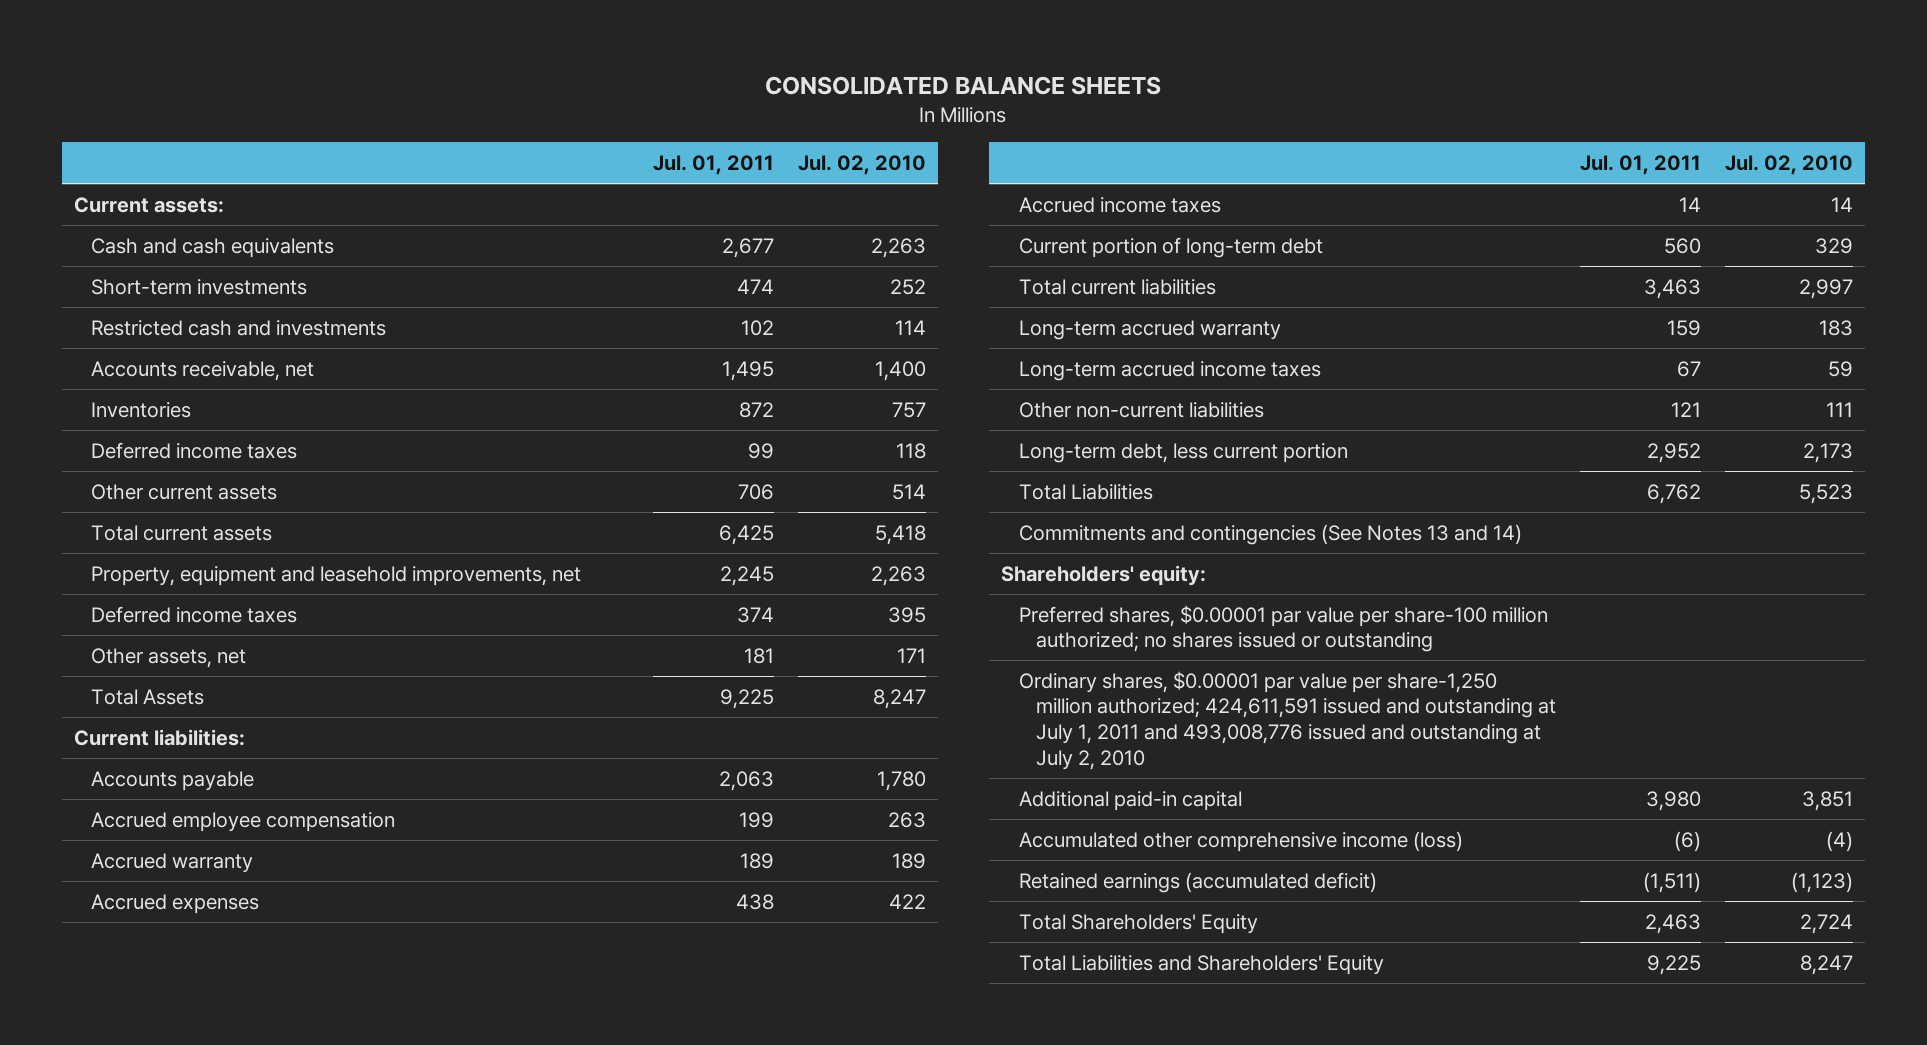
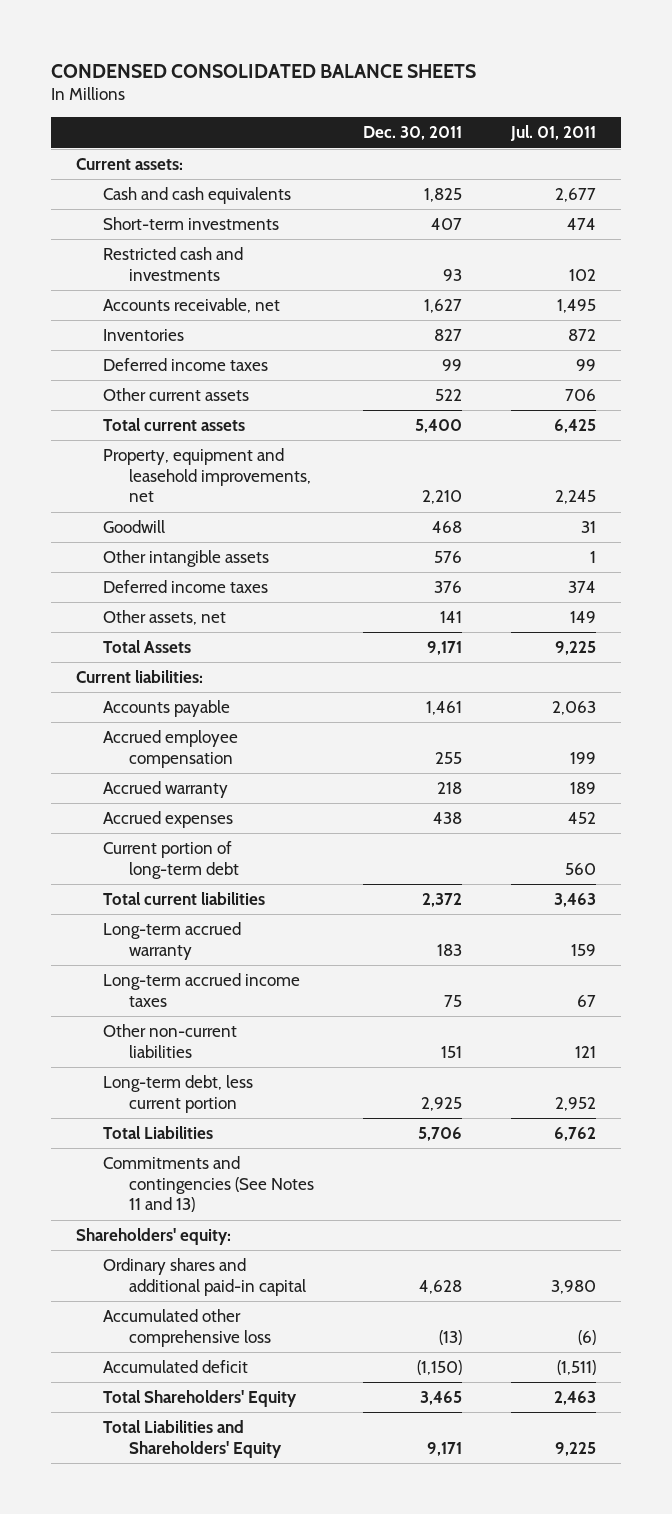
[765,75,1162,95] CONSOLIDATED BALANCE SHEETS -> [51,63,477,78] CONDENSED CONSOLIDATED BALANCE SHEETS
[797,155,926,176] Jul. 02, 2010 -> none
none -> [363,126,463,141] Dec. 30, 2011
none -> [102,520,165,534] Goodwill
none -> [102,550,269,568] Other intangible assets
[743,647,774,664] 181 -> [570,611,597,624] 149
[1018,196,1221,213] Accrued income taxes -> none
[735,893,774,910] 438 -> [568,812,597,825] 452
[1018,523,1522,545] Commitments and contingencies (See Notes 13 and 14) -> [102,1156,314,1213] Commitments and contingencies (See Notes 11 and 13)
[1018,604,1548,653] Preferred shares, $0.00001 par value per share-100 million authorized; no shares issued or outstanding -> none
[1018,670,1557,770] Ordinary shares, $0.00001 par value per share-1,250 million authorized; 424,611,591 issued and outstanding at July 1, 2011 and 493,008,776 issued and outstanding at July 2, 2010 -> none
[1018,790,1242,811] Additional paid-in capital -> [102,1258,306,1296] Ordinary shares and additional paid-in capital
[1018,830,1463,852] Accumulated other comprehensive income (loss) -> [102,1309,271,1347] Accumulated other comprehensive loss
[1018,871,1377,893] Retained earnings (accumulated deficit) -> [102,1360,248,1374] Accumulated deficit

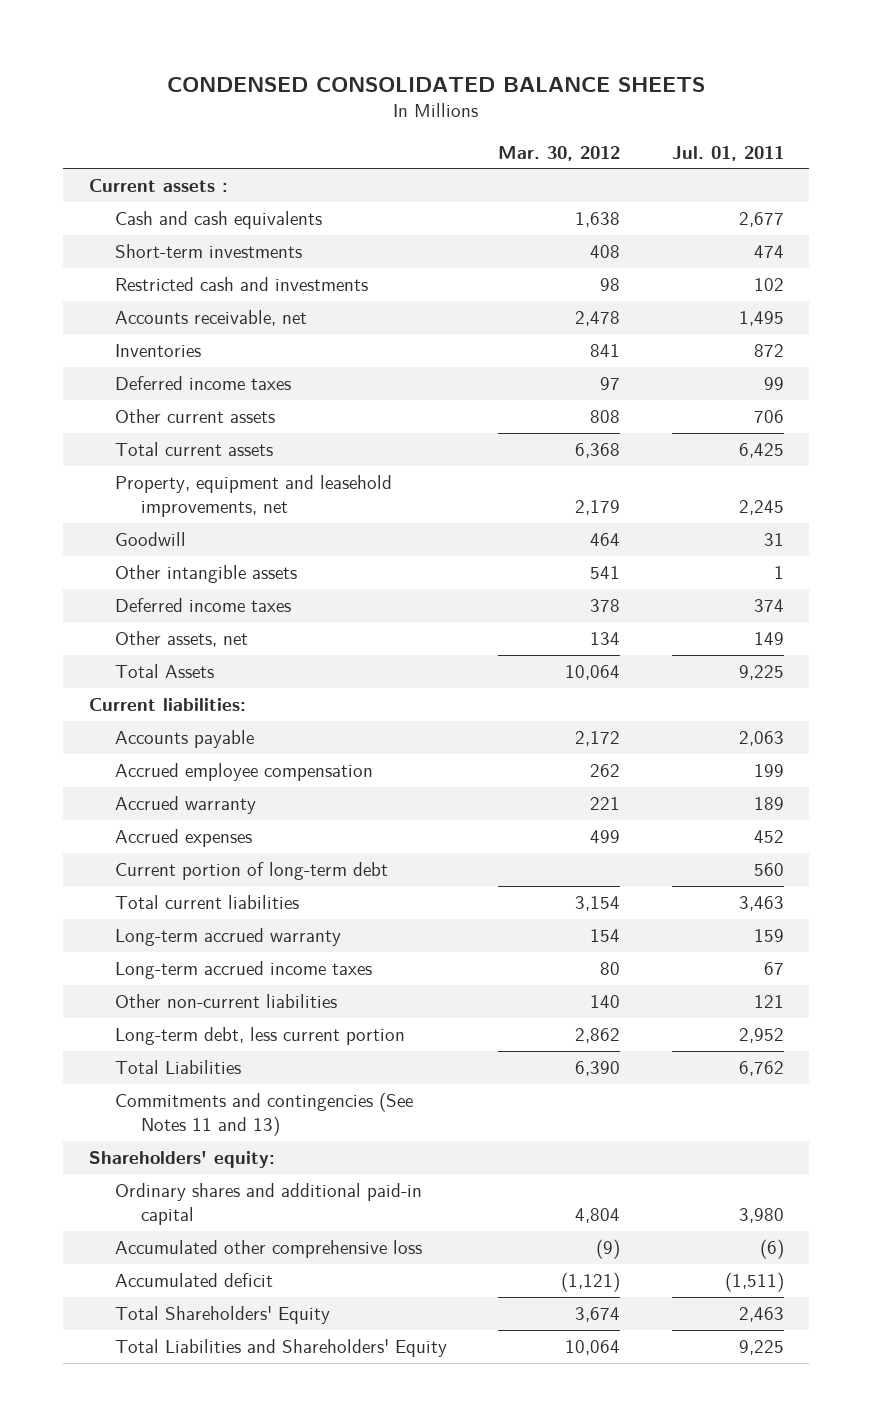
[363,126,463,141] Dec. 30, 2011 -> none
none -> [498,145,621,161] Mar. 30, 2012
[76,158,184,171] Current assets: -> [88,178,228,192] Current assets :

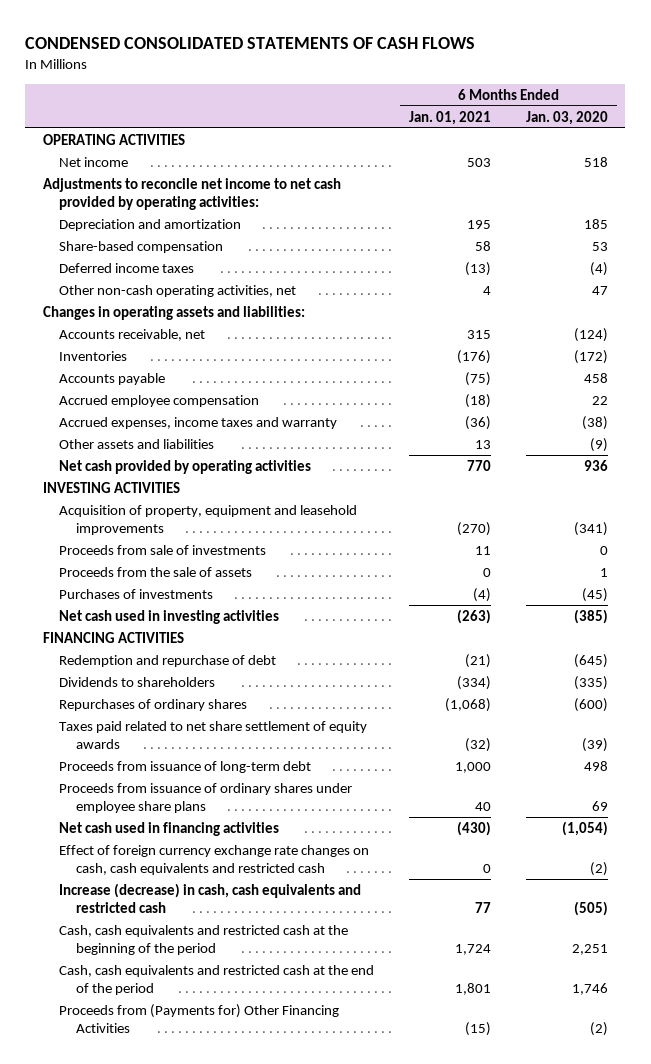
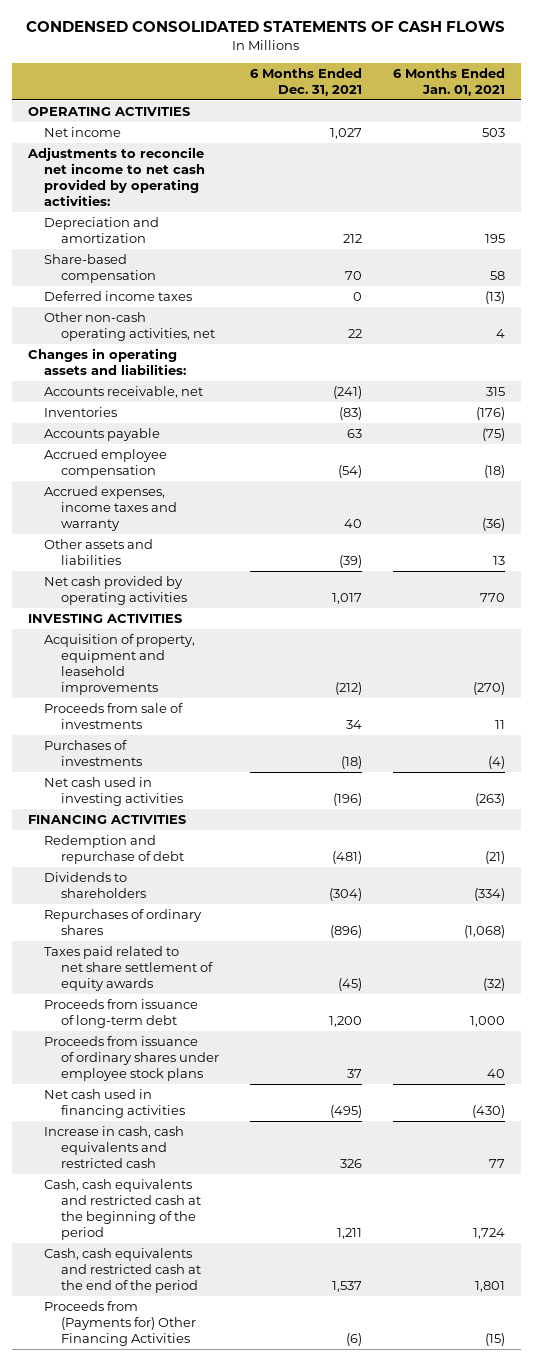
[525,110,608,125] Jan. 03, 2020 -> none
none -> [250,67,363,96] 6 Months Ended Dec. 31, 2021
[59,566,253,577] Proceeds from the sale of assets -> none
[59,782,353,813] Proceeds from issuance of ordinary shares under employee share plans -> [44,1035,220,1082] Proceeds from issuance of ordinary shares under employee stock plans
[59,844,370,875] Effect of foreign currency exchange rate changes on cash, cash equivalents and restricted cash -> none
[59,882,362,913] Increase (decrease) in cash, cash equivalents and restricted cash -> [44,1125,185,1169] Increase in cash, cash equivalents and restricted cash

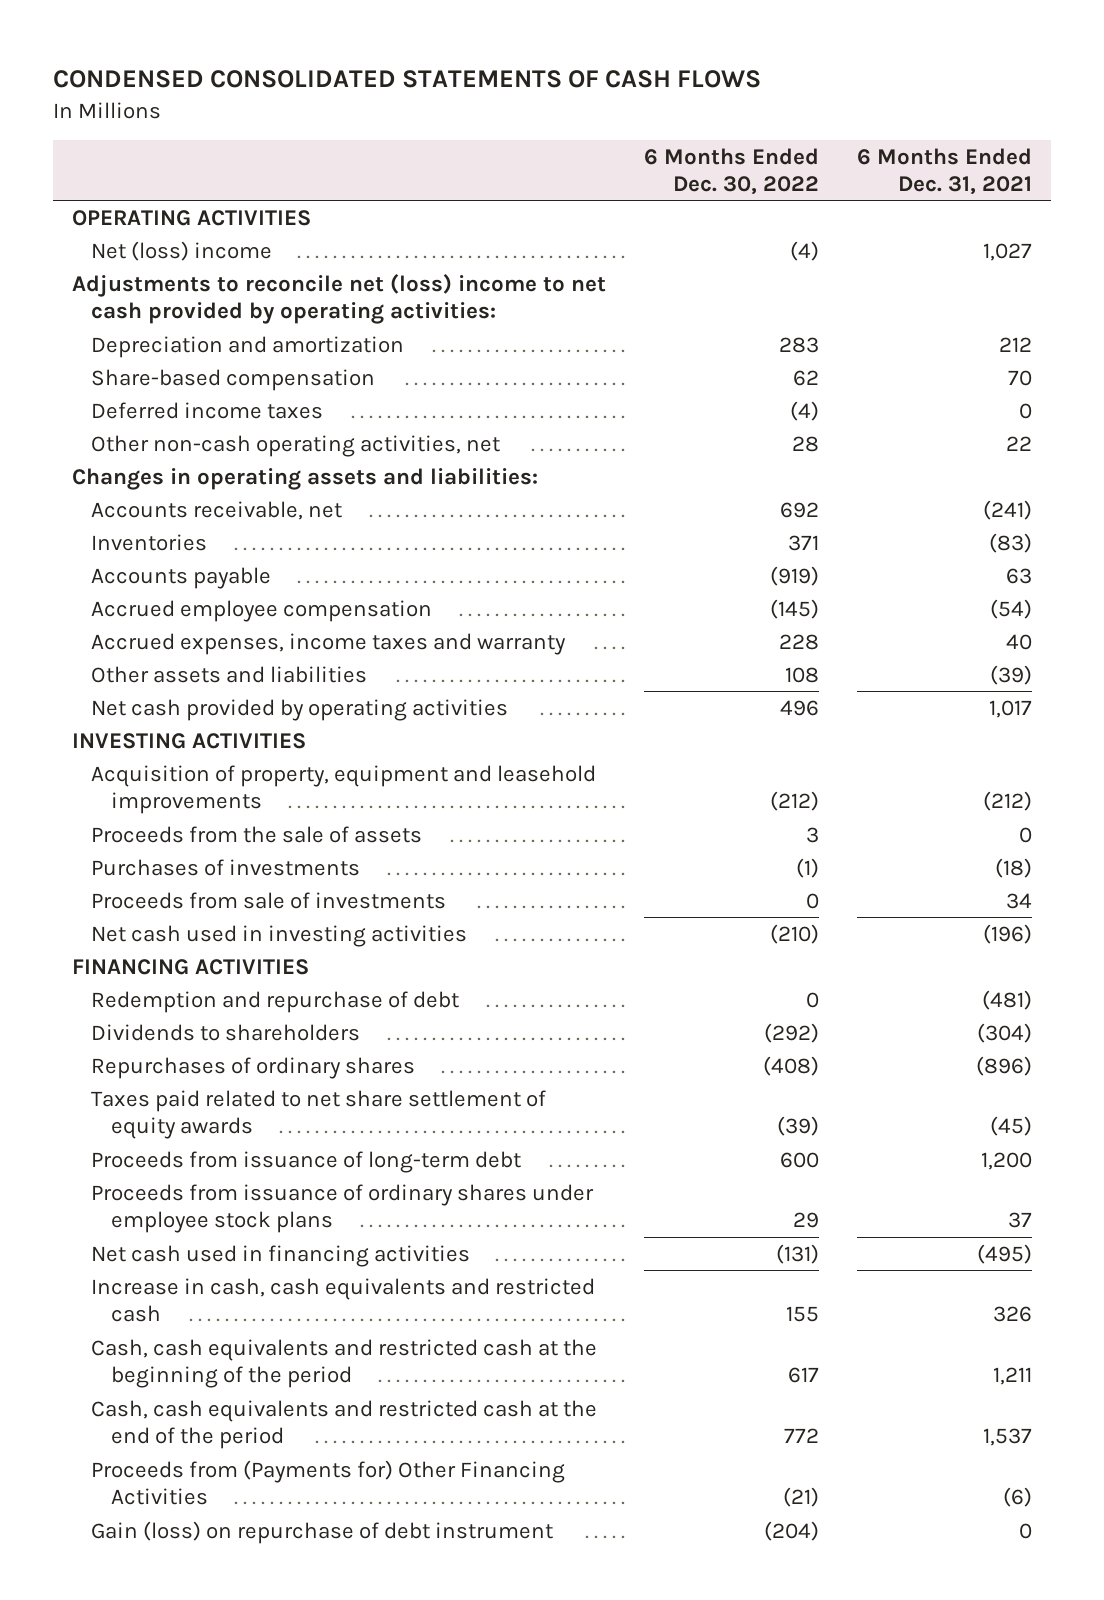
[393,67,506,96] 6 Months Ended Jan. 01, 2021 -> none
none -> [643,147,819,195] 6 Months Ended Dec. 30, 2022
[44,126,122,137] Net income -> [91,240,273,261] Net (loss) income
[26,146,206,207] Adjustments to reconcile net income to net cash provided by operating activities: -> [71,273,606,325] Adjustments to reconcile net (loss) income to net cash provided by operating activities:
none -> [91,825,423,843] Proceeds from the sale of assets
[44,702,184,730] Proceeds from sale of investments -> [91,891,447,909] Proceeds from sale of investments
none -> [91,1520,554,1544] Gain (loss) on repurchase of debt instrument

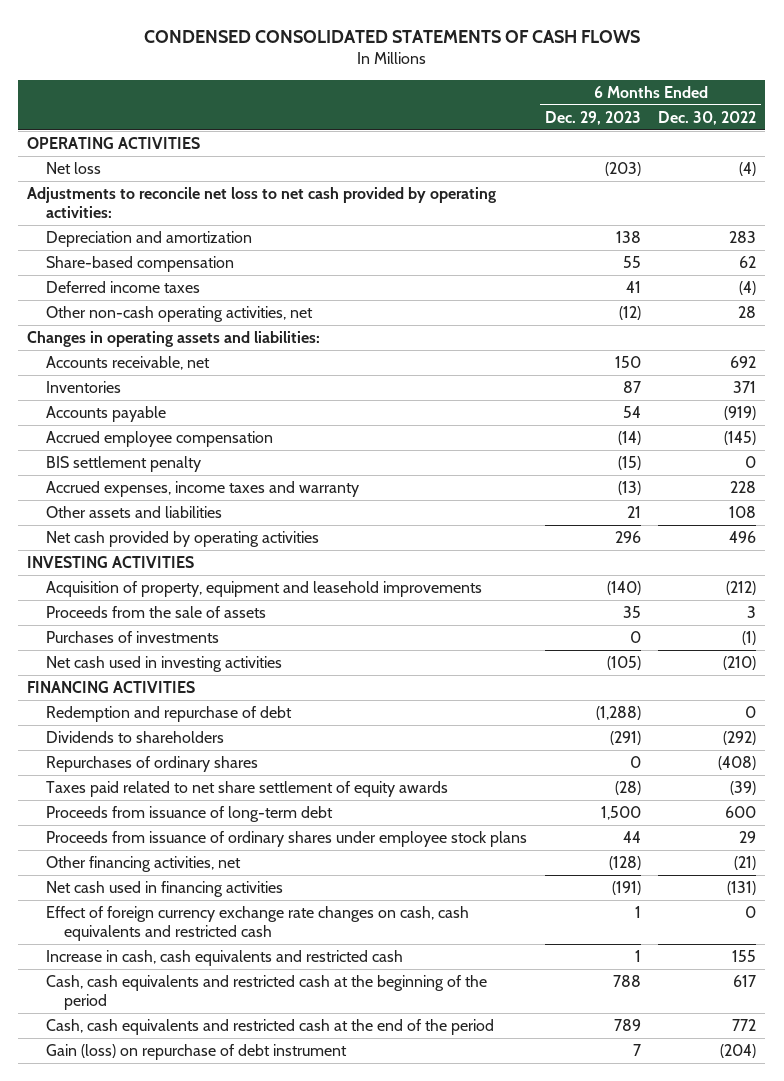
[856,147,1032,195] 6 Months Ended Dec. 31, 2021 -> none
none -> [544,110,641,125] Dec. 29, 2023
[91,240,273,261] Net (loss) income -> [45,161,101,174] Net loss
[71,273,606,325] Adjustments to reconcile net (loss) income to net cash provided by operating activities: -> [27,186,497,219] Adjustments to reconcile net loss to net cash provided by operating activities:
none -> [45,455,201,472] BIS settlement penalty
[91,891,447,909] Proceeds from sale of investments -> none
none -> [45,855,241,872] Other financing activities, net
none -> [45,905,469,942] Effect of foreign currency exchange rate changes on cash, cash equivalents and restricted cash
[91,1459,566,1506] Proceeds from (Payments for) Other Financing Activities -> none

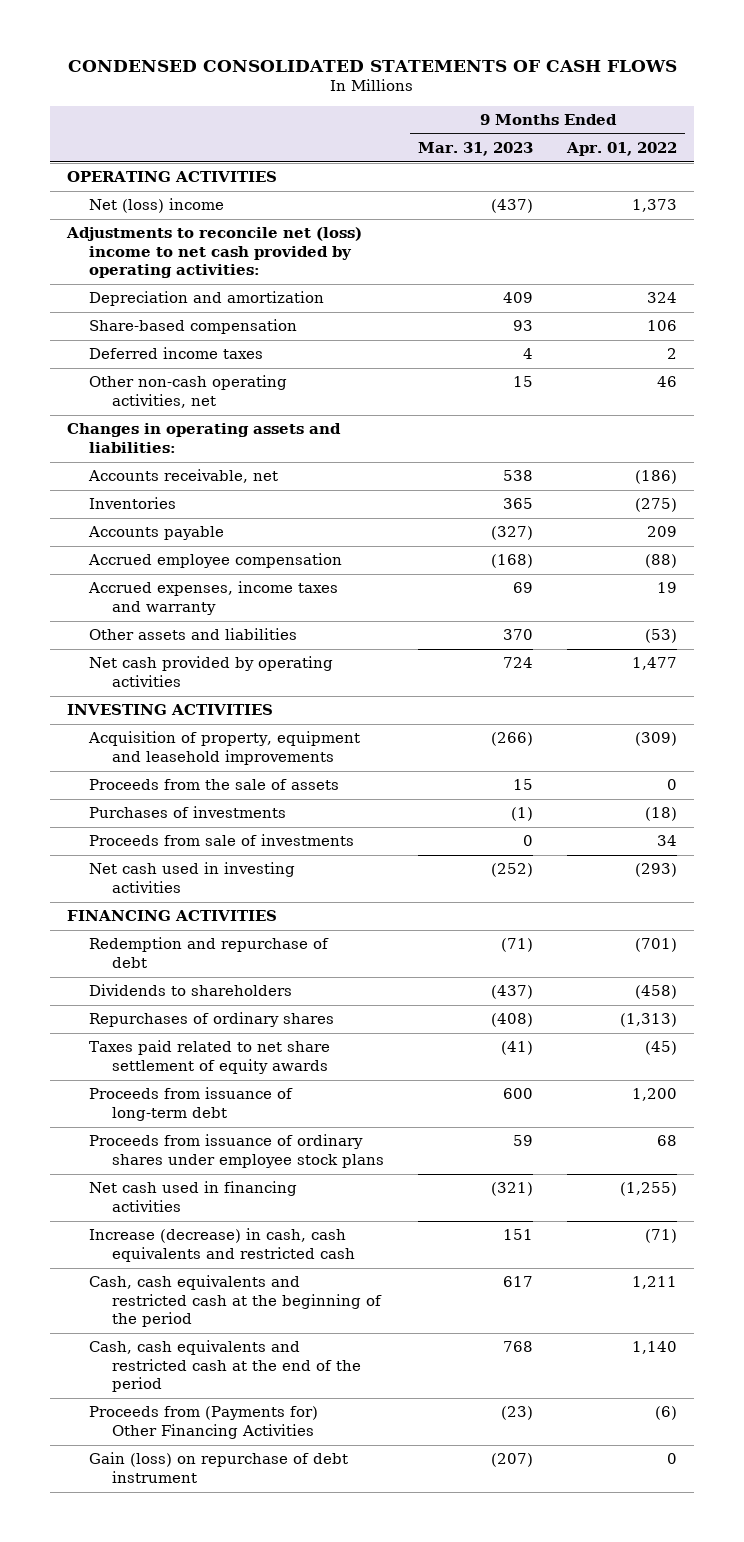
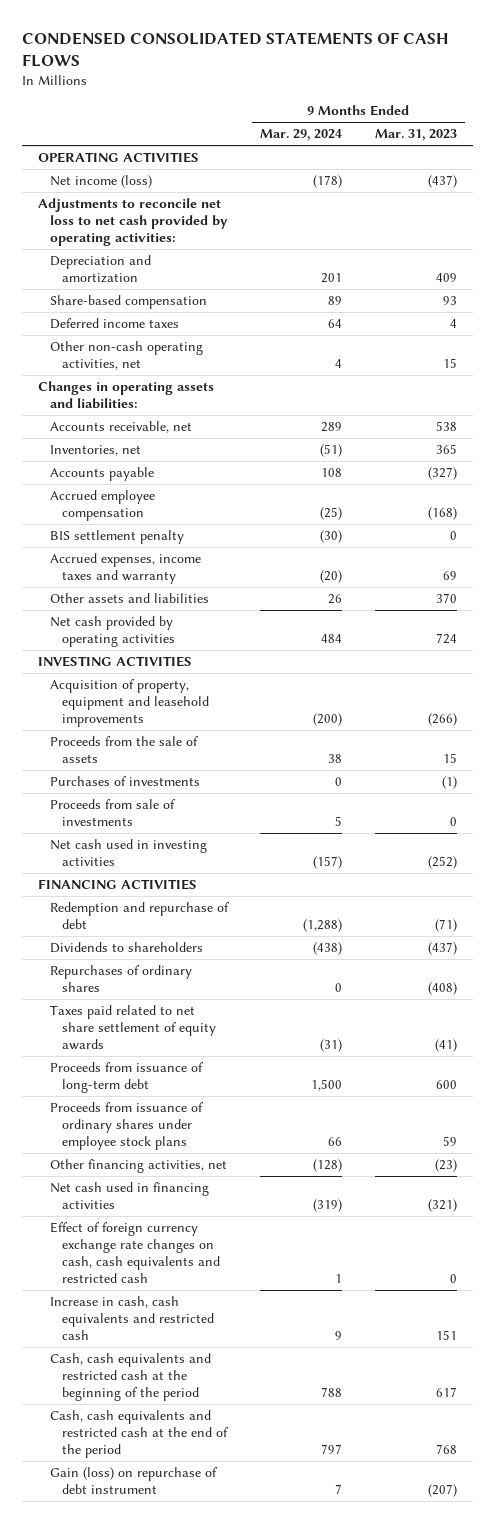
[565,141,677,156] Apr. 01, 2022 -> none
none -> [260,129,343,142] Mar. 29, 2024
[89,198,225,214] Net (loss) income -> [49,175,152,189] Net income (loss)
[65,227,362,279] Adjustments to reconcile net (loss) income to net cash provided by operating activities: -> [37,198,228,247] Adjustments to reconcile net loss to net cash provided by operating activities:
[89,497,177,510] Inventories -> [49,445,141,457] Inventories, net
none -> [49,530,184,545] BIS settlement penalty
none -> [49,1159,227,1174] Other financing activities, net
none -> [49,1222,221,1283] Effect of foreign currency exchange rate changes on cash, cash equivalents and restricted cash
[89,1228,356,1262] Increase (decrease) in cash, cash equivalents and restricted cash -> [49,1296,215,1341] Increase in cash, cash equivalents and restricted cash
[89,1406,319,1439] Proceeds from (Payments for) Other Financing Activities -> none

